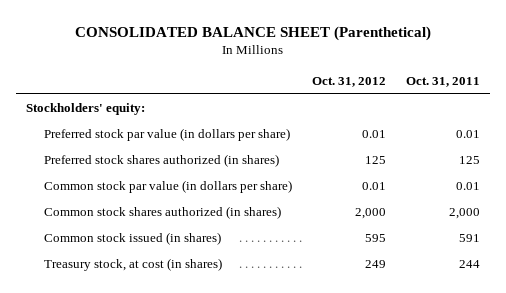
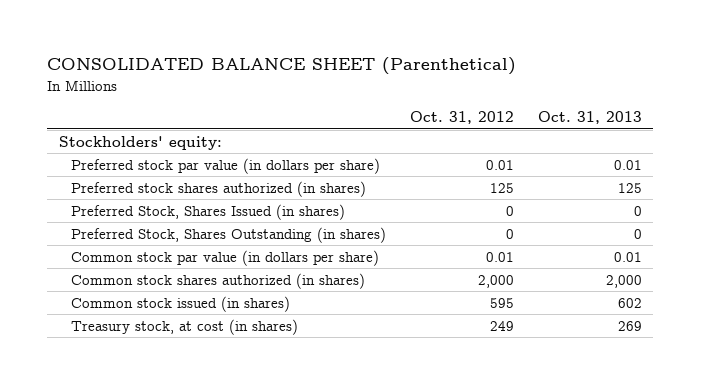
[405,76,480,87] Oct. 31, 2011 -> none
none -> [537,111,642,125] Oct. 31, 2013
none -> [71,203,346,220] Preferred Stock, Shares Issued (in shares)
none -> [71,226,387,243] Preferred Stock, Shares Outstanding (in shares)

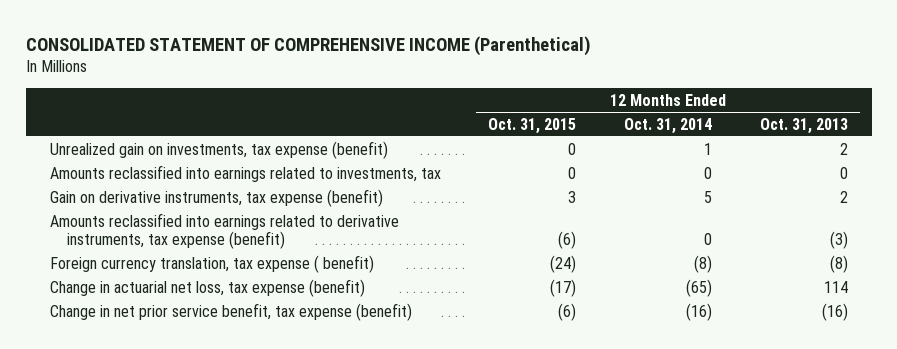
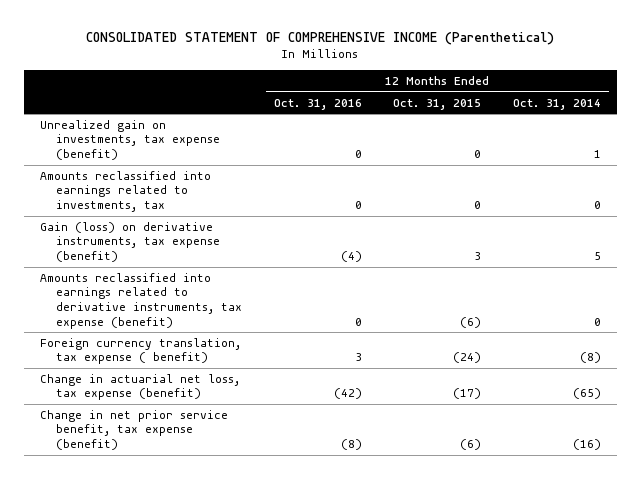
[759,117,848,134] Oct. 31, 2013 -> none
none -> [273,98,362,110] Oct. 31, 2016
[49,188,383,207] Gain on derivative instruments, tax expense (benefit) -> [39,221,221,263] Gain (loss) on derivative instruments, tax expense (benefit)

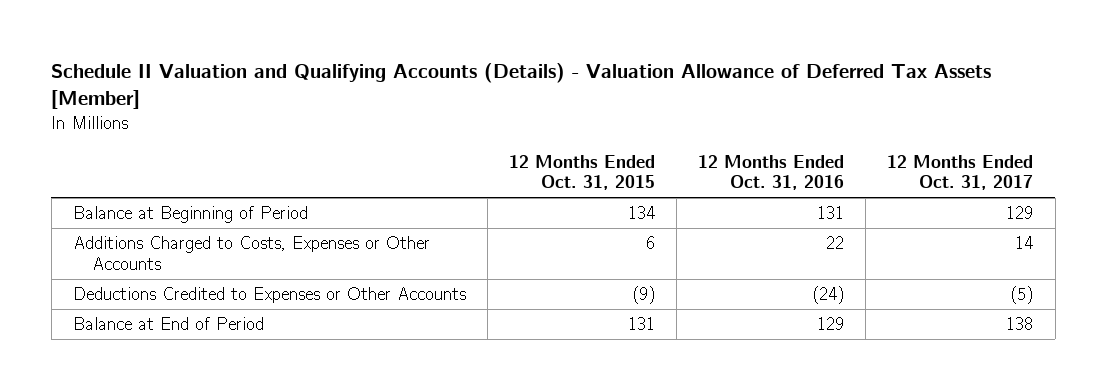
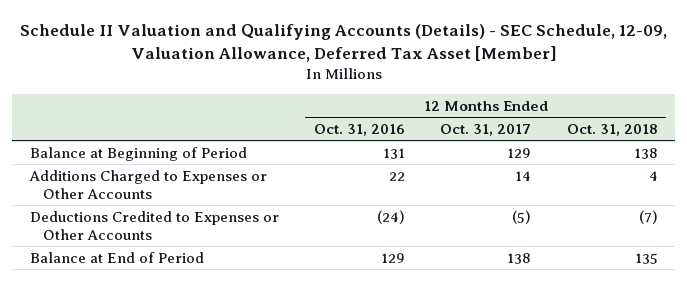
[51,63,992,110] Schedule II Valuation and Qualifying Accounts (Details) - Valuation Allowance of Deferred Tax Assets [Member] -> [19,23,667,62] Schedule II Valuation and Qualifying Accounts (Details) - SEC Schedule, 12-09, Valuation Allowance, Deferred Tax Asset [Member]
[509,154,656,191] 12 Months Ended Oct. 31, 2015 -> none
none -> [566,123,658,136] Oct. 31, 2018
[72,236,430,270] Additions Charged to Costs, Expenses or Other Accounts -> [28,169,267,200] Additions Charged to Expenses or Other Accounts

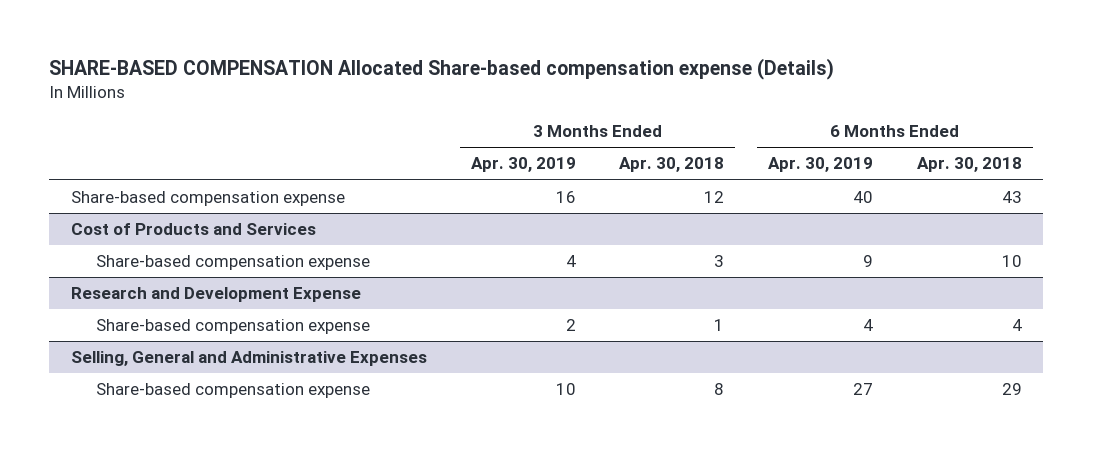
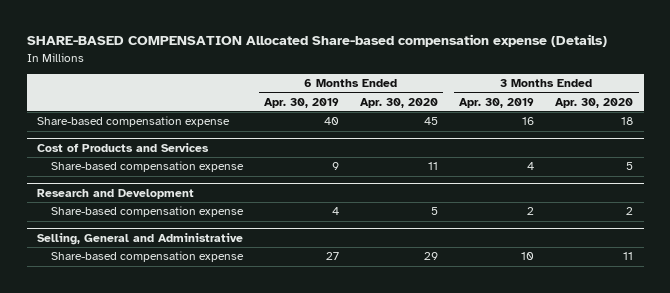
[619,157,725,173] Apr. 30, 2018 -> none
[916,157,1022,173] Apr. 30, 2018 -> none
none -> [360,97,439,108] Apr. 30, 2020
none -> [555,97,634,108] Apr. 30, 2020
[71,287,362,303] Research and Development Expense -> [37,188,195,199] Research and Development
[71,351,428,367] Selling, General and Administrative Expenses -> [37,232,244,245] Selling, General and Administrative

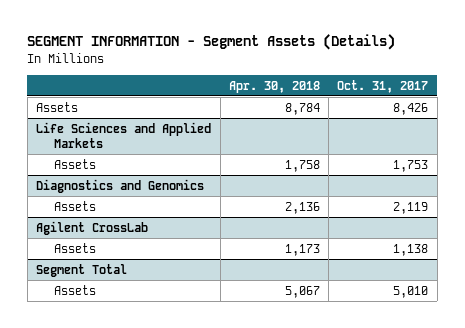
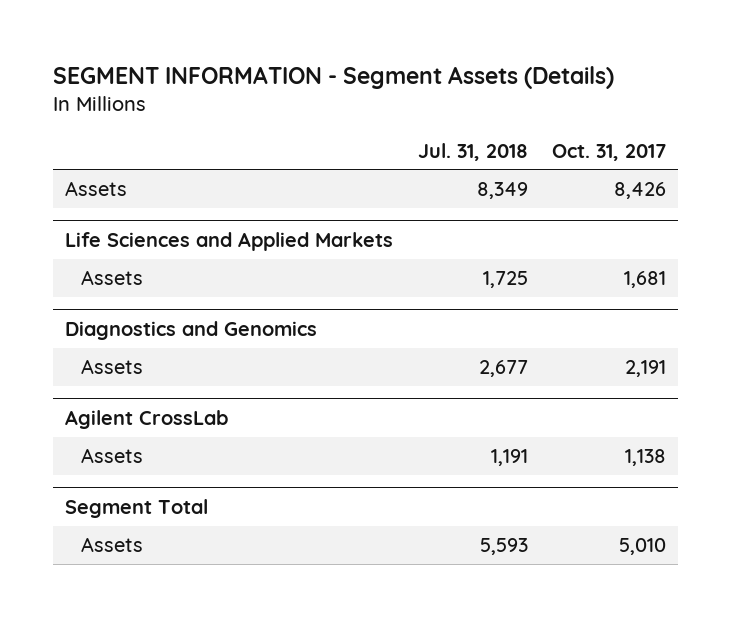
[228,80,320,93] Apr. 30, 2018 -> none
none -> [417,142,528,161] Jul. 31, 2018
[393,159,429,172] 1,753 -> [623,271,666,289] 1,681
[393,201,429,214] 2,119 -> [624,360,666,378] 2,191

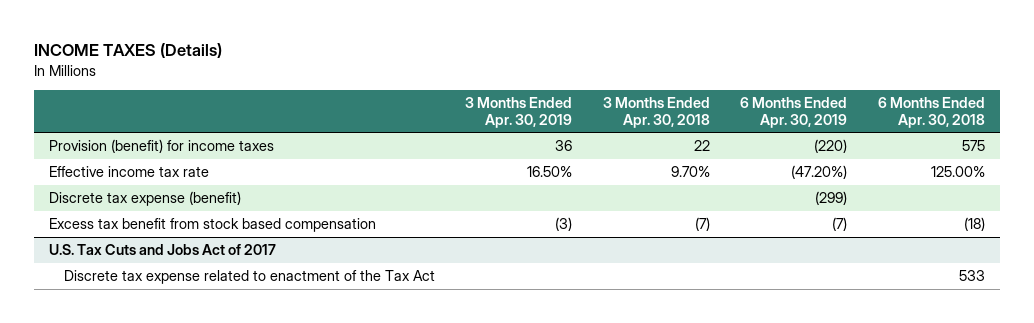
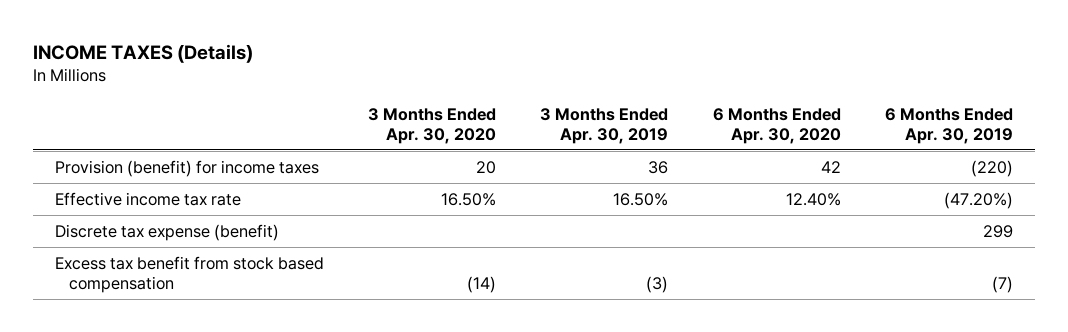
[602,96,710,128] 3 Months Ended Apr. 30, 2018 -> none
[877,96,985,128] 6 Months Ended Apr. 30, 2018 -> none
none -> [368,107,497,144] 3 Months Ended Apr. 30, 2020
none -> [712,107,841,144] 6 Months Ended Apr. 30, 2020
[815,190,848,205] (299) -> [982,224,1013,238] 299
[49,243,277,255] U.S. Tax Cuts and Jobs Act of 2017 -> none
[63,269,435,284] Discrete tax expense related to enactment of the Tax Act -> none

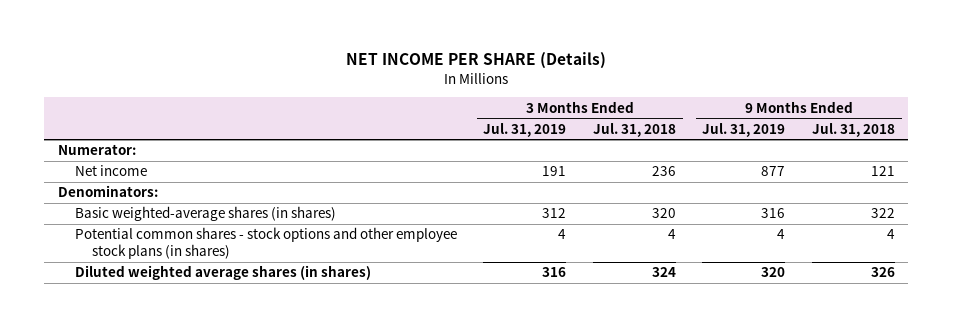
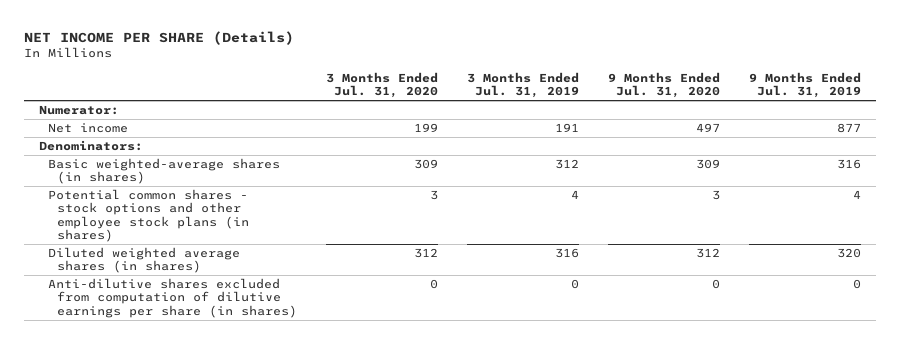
[592,122,676,137] Jul. 31, 2018 -> none
[811,122,895,137] Jul. 31, 2018 -> none
none -> [326,72,439,99] 3 Months Ended Jul. 31, 2020
none -> [608,72,721,99] 9 Months Ended Jul. 31, 2020
none -> [48,278,298,318] Anti-dilutive shares excluded from computation of dilutive earnings per share (in shares)

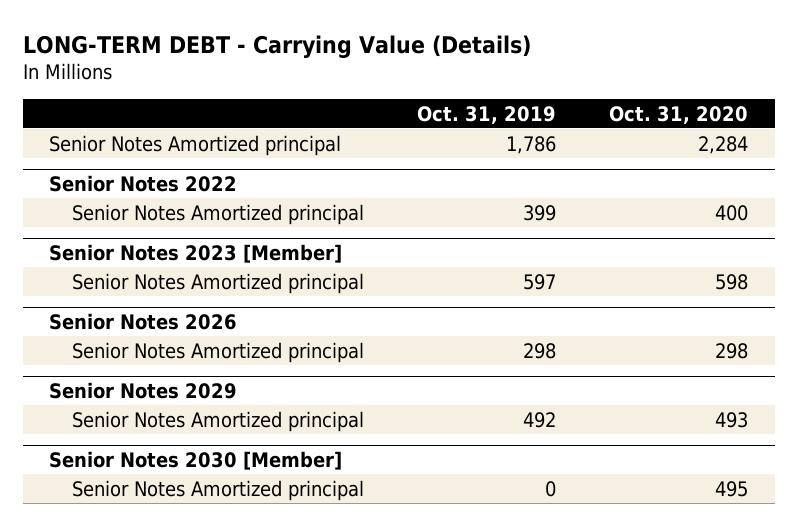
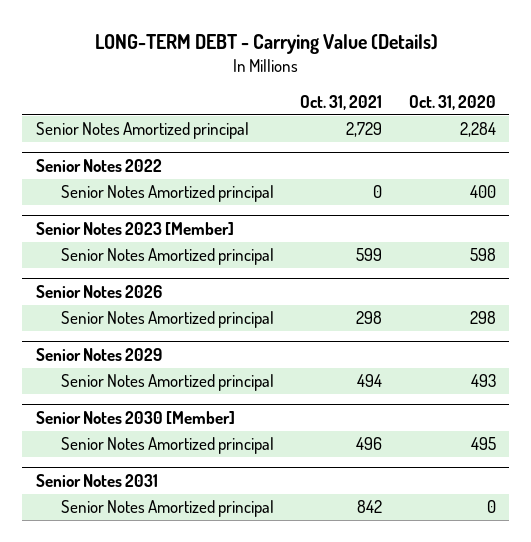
[416,105,556,124] Oct. 31, 2019 -> none
none -> [300,94,383,110] Oct. 31, 2021
none -> [35,474,158,488] Senior Notes 2031
none -> [61,500,275,518] Senior Notes Amortized principal

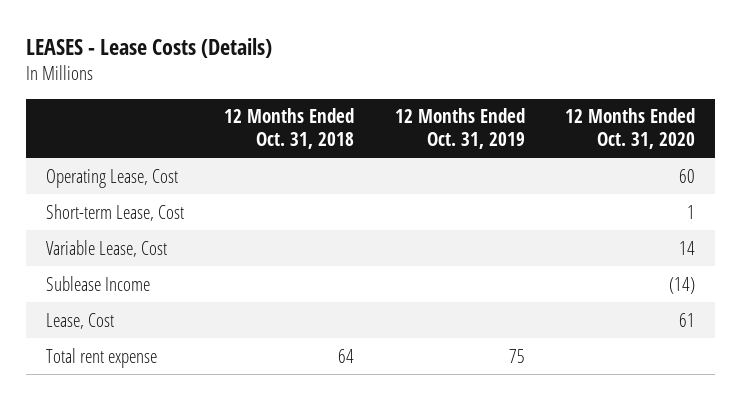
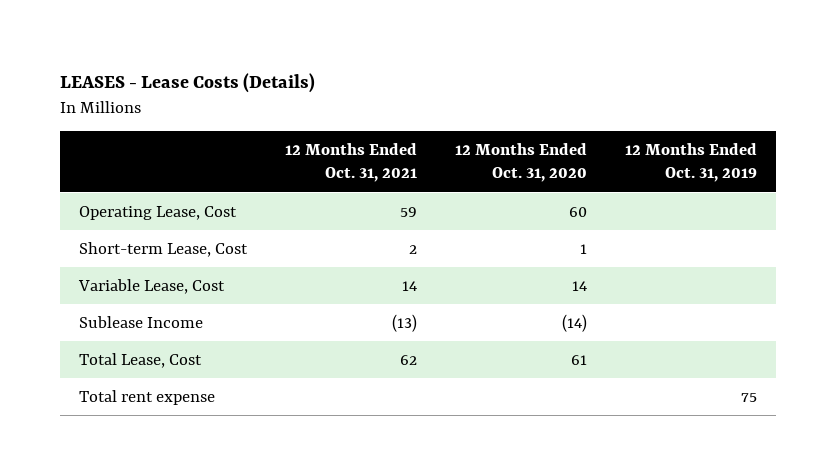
[224,108,355,149] 12 Months Ended Oct. 31, 2018 -> none
none -> [284,142,417,183] 12 Months Ended Oct. 31, 2021
[46,312,115,329] Lease, Cost -> [78,352,202,368] Total Lease, Cost

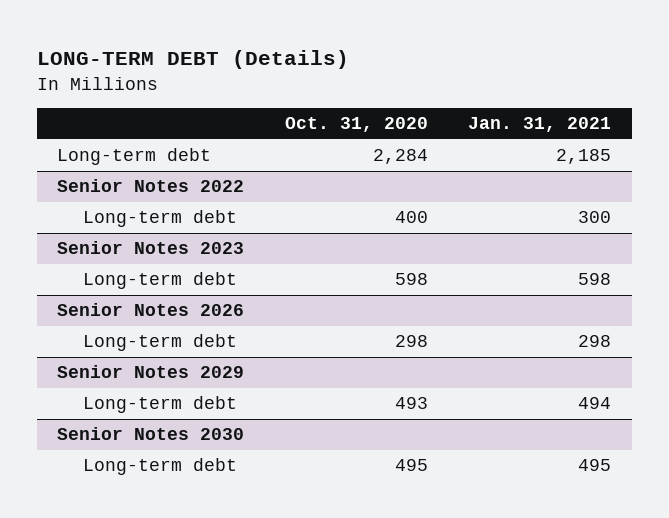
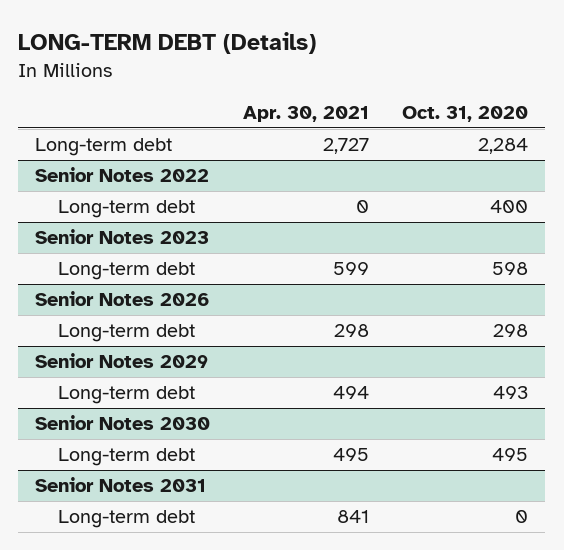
[468,117,612,133] Jan. 31, 2021 -> none
none -> [243,106,370,123] Apr. 30, 2021
none -> [35,477,207,493] Senior Notes 2031
none -> [58,510,196,529] Long-term debt

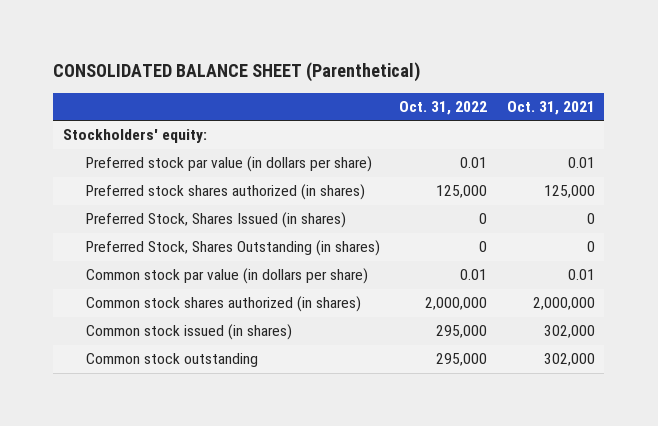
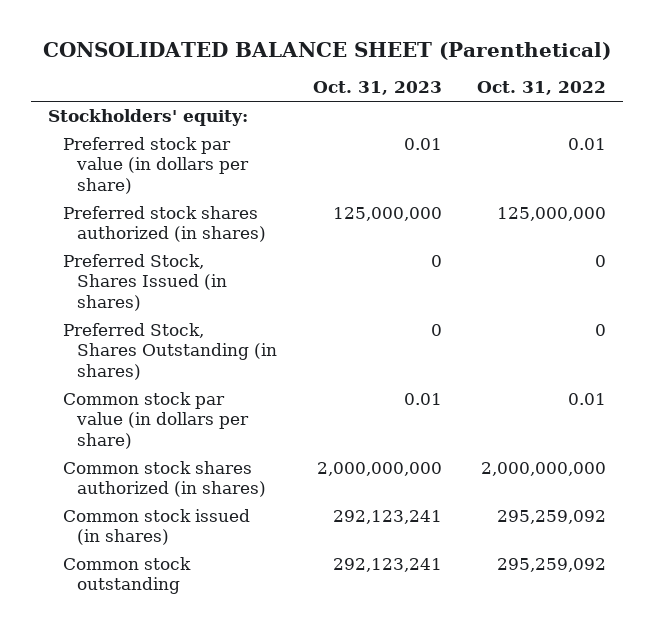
[506,100,595,115] Oct. 31, 2021 -> none
none -> [312,81,442,96] Oct. 31, 2023
[436,185,488,199] 125,000 -> [496,207,606,222] 125,000,000
[425,297,488,311] 2,000,000 -> [480,462,606,477] 2,000,000,000
[436,325,488,339] 295,000 -> [496,510,606,525] 295,259,092
[436,353,488,367] 295,000 -> [496,558,606,573] 295,259,092

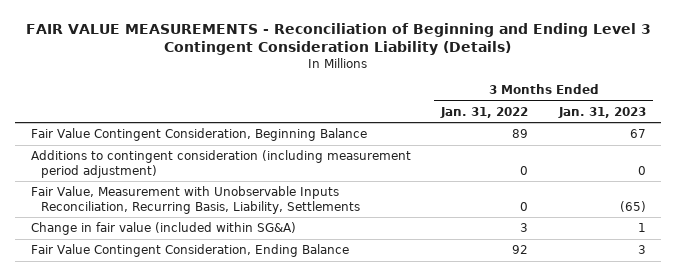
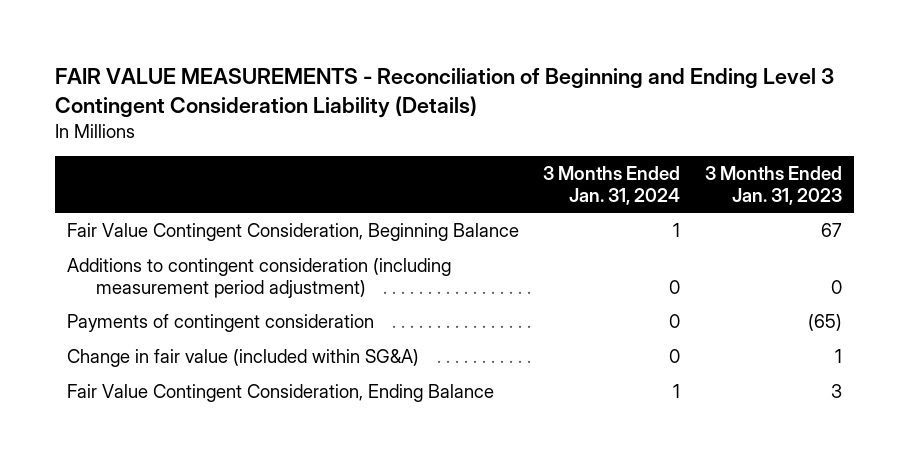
[440,106,529,118] Jan. 31, 2022 -> none
none -> [543,166,681,205] 3 Months Ended Jan. 31, 2024
[30,186,360,214] Fair Value, Measurement with Unobservable Inputs Reconciliation, Recurring Basis, Liability, Settlements -> [66,314,374,333] Payments of contingent consideration

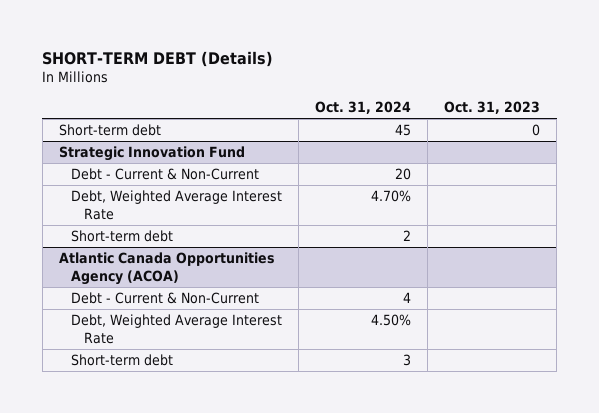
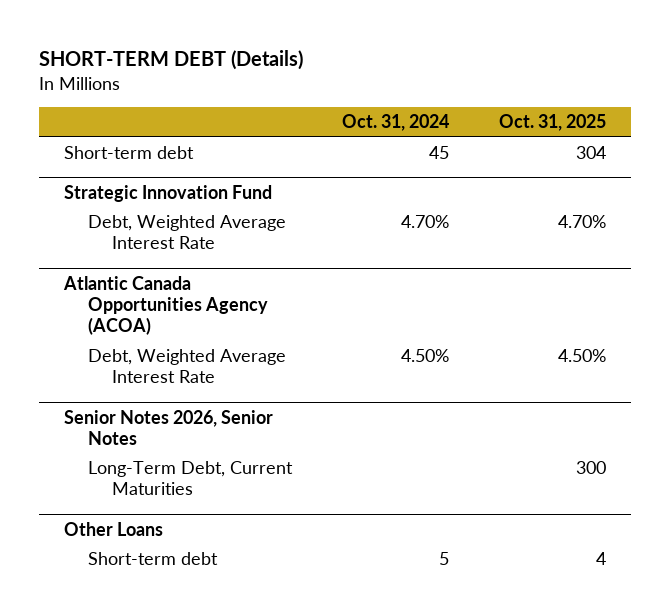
[444,101,541,115] Oct. 31, 2023 -> none
none -> [499,114,607,132] Oct. 31, 2025
[71,168,260,181] Debt - Current & Non-Current -> none
[71,230,174,243] Short-term debt -> none
[71,292,260,305] Debt - Current & Non-Current -> none
none -> [63,409,273,445] Senior Notes 2026, Senior Notes
none -> [88,461,294,496] Long-Term Debt, Current Maturities
none -> [63,521,163,536] Other Loans
[403,354,412,367] 3 -> [439,552,450,566] 5

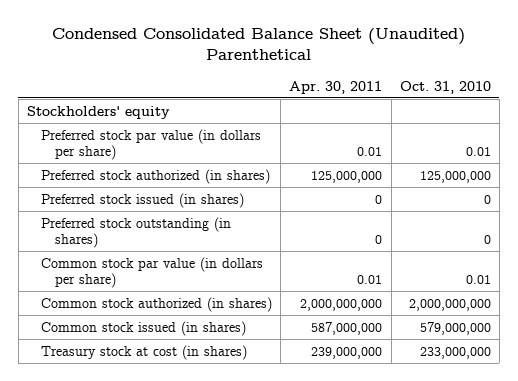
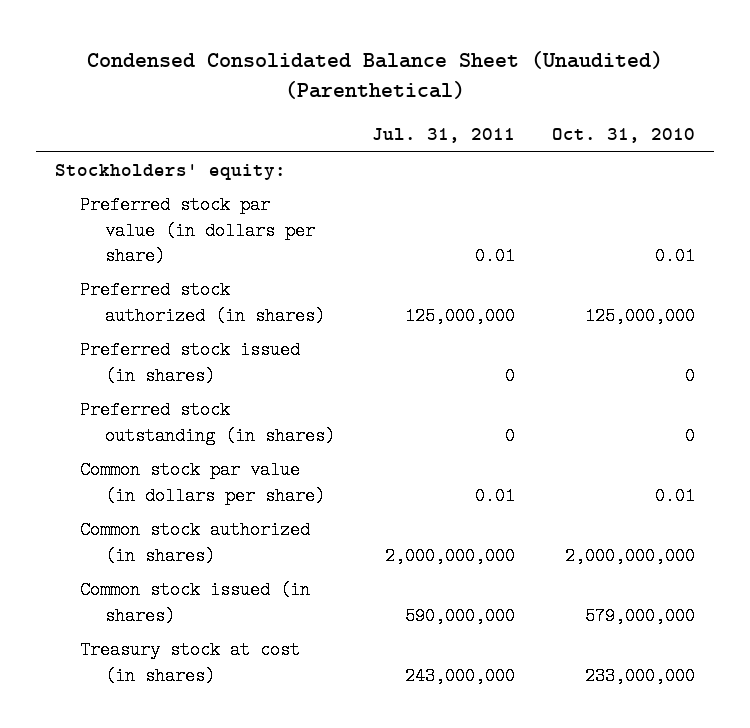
[51,28,465,61] Condensed Consolidated Balance Sheet (Unaudited) Parenthetical -> [86,50,663,100] Condensed Consolidated Balance Sheet (Unaudited) (Parenthetical)
[289,80,383,94] Apr. 30, 2011 -> none
none -> [372,128,516,144] Jul. 31, 2011
[26,105,170,119] Stockholders' equity -> [54,164,286,181] Stockholders' equity:

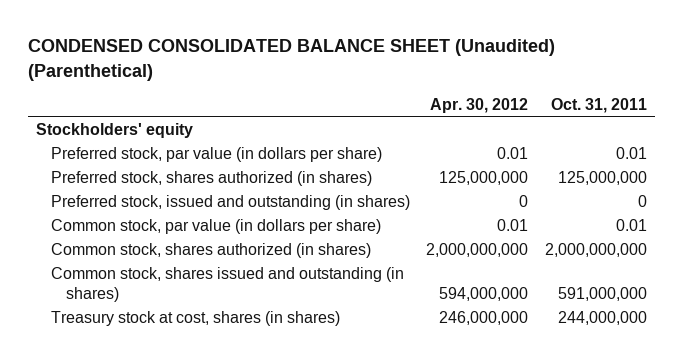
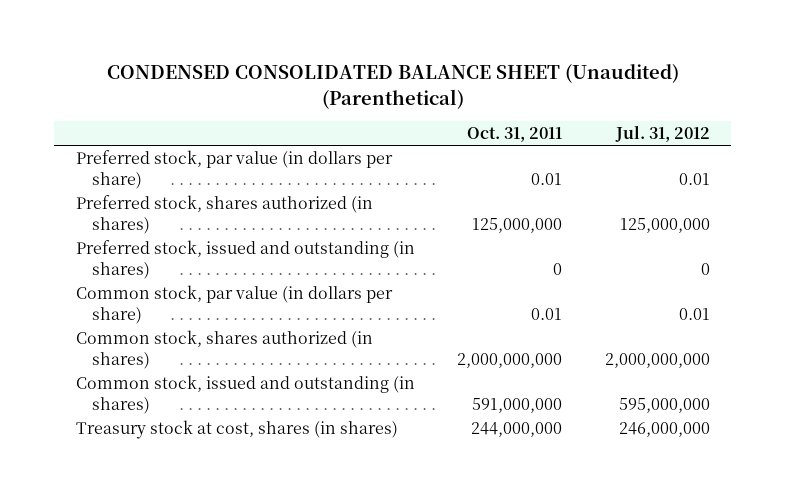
[430,97,529,113] Apr. 30, 2012 -> none
none -> [614,124,710,142] Jul. 31, 2012
[36,123,194,139] Stockholders' equity -> none
[50,267,404,303] Common stock, shares issued and outstanding (in shares) -> [75,375,415,414] Common stock, issued and outstanding (in shares)

